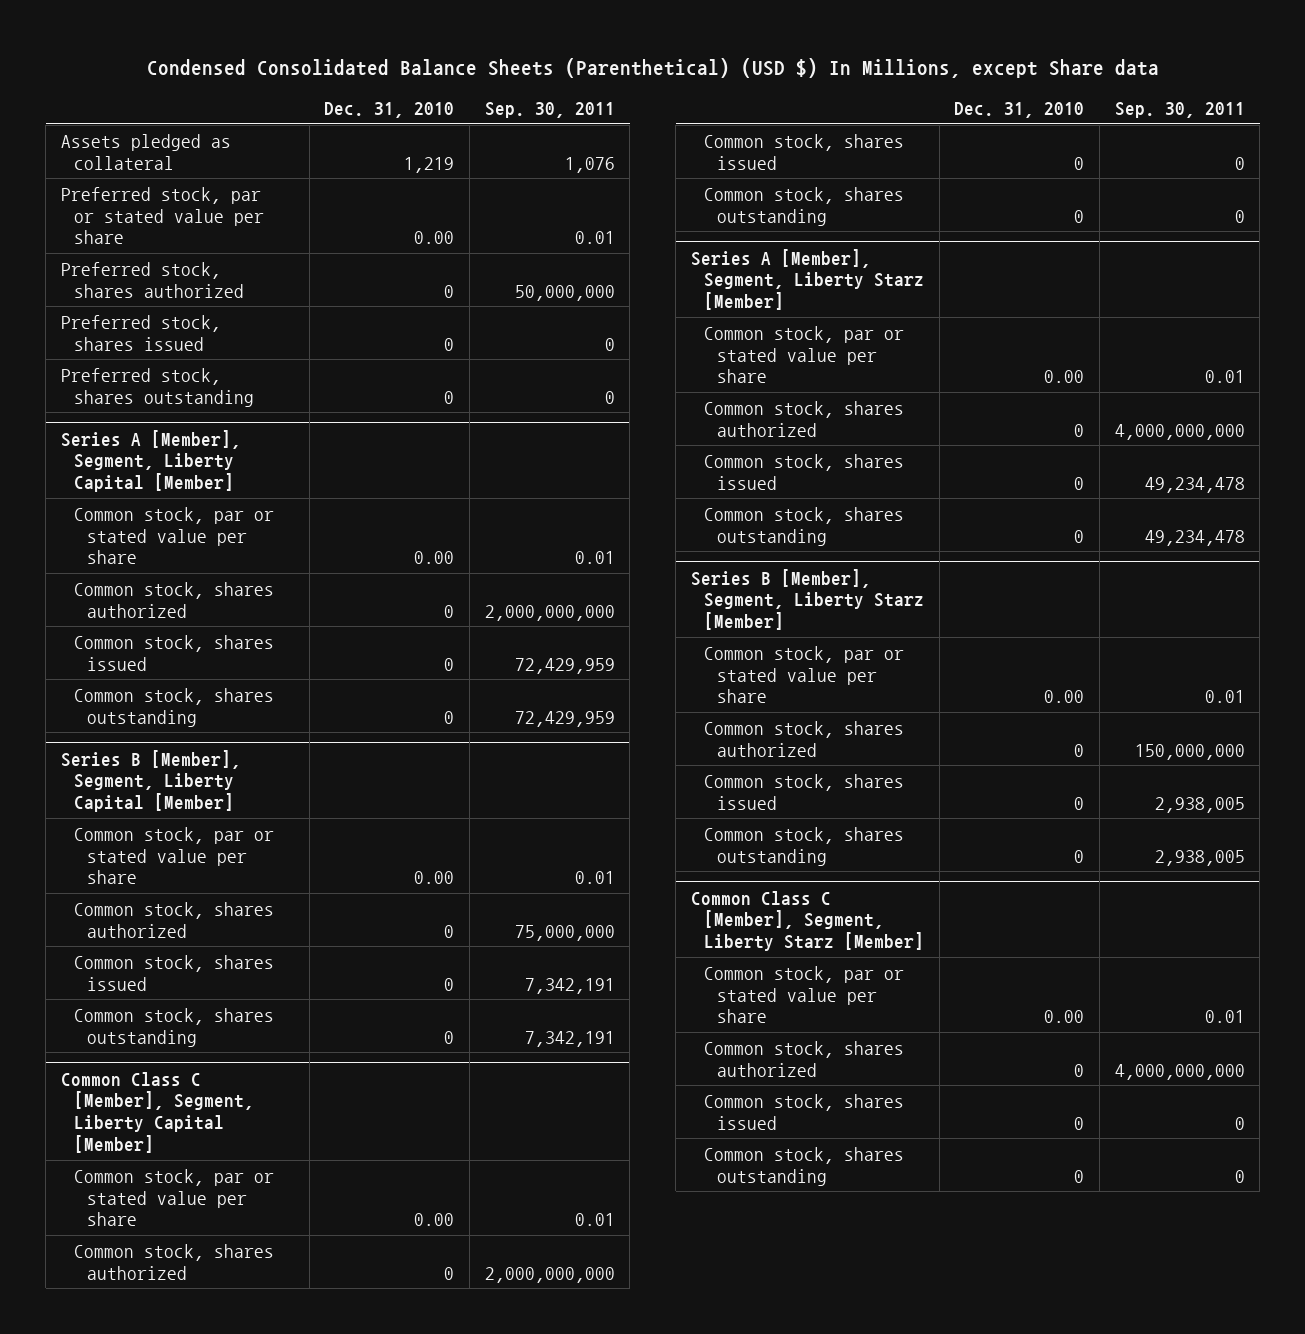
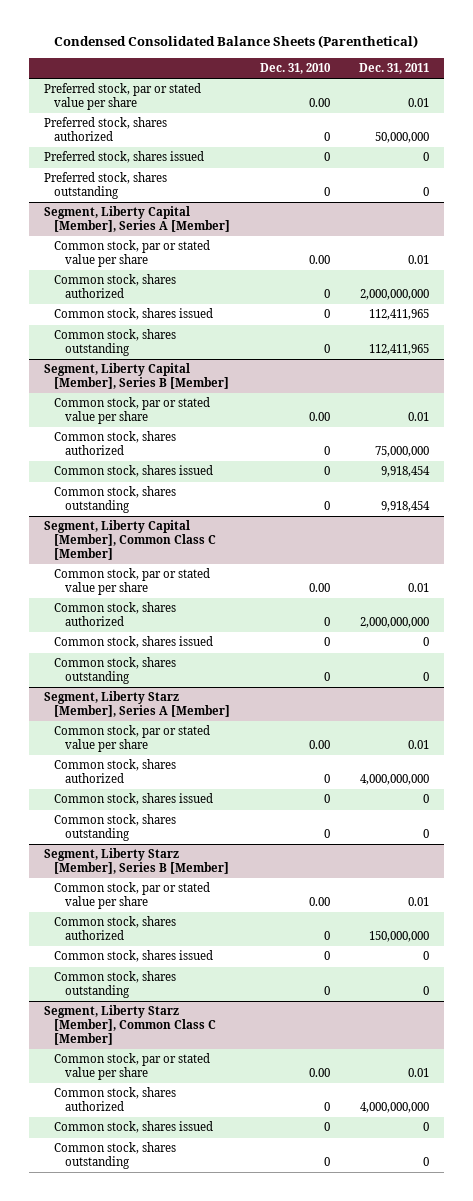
[146,57,1159,78] Condensed Consolidated Balance Sheets (Parenthetical) (USD $) In Millions, except Share data -> [54,35,419,49] Condensed Consolidated Balance Sheets (Parenthetical)
[484,101,615,118] Sep. 30, 2011 -> none
none -> [359,63,430,75] Dec. 31, 2011
[60,133,231,170] Assets pledged as collateral -> none
[60,429,241,493] Series A [Member], Segment, Liberty Capital [Member] -> [43,206,231,233] Segment, Liberty Capital [Member], Series A [Member]
[60,749,241,813] Series B [Member], Segment, Liberty Capital [Member] -> [43,363,230,390] Segment, Liberty Capital [Member], Series B [Member]
[60,1071,255,1154] Common Class C [Member], Segment, Liberty Capital [Member] -> [43,520,217,561] Segment, Liberty Capital [Member], Common Class C [Member]
[690,248,925,311] Series A [Member], Segment, Liberty Starz [Member] -> [43,691,231,718] Segment, Liberty Starz [Member], Series A [Member]
[690,568,925,631] Series B [Member], Segment, Liberty Starz [Member] -> [43,848,230,875] Segment, Liberty Starz [Member], Series B [Member]
[690,890,925,952] Common Class C [Member], Segment, Liberty Starz [Member] -> [43,1005,217,1046] Segment, Liberty Starz [Member], Common Class C [Member]

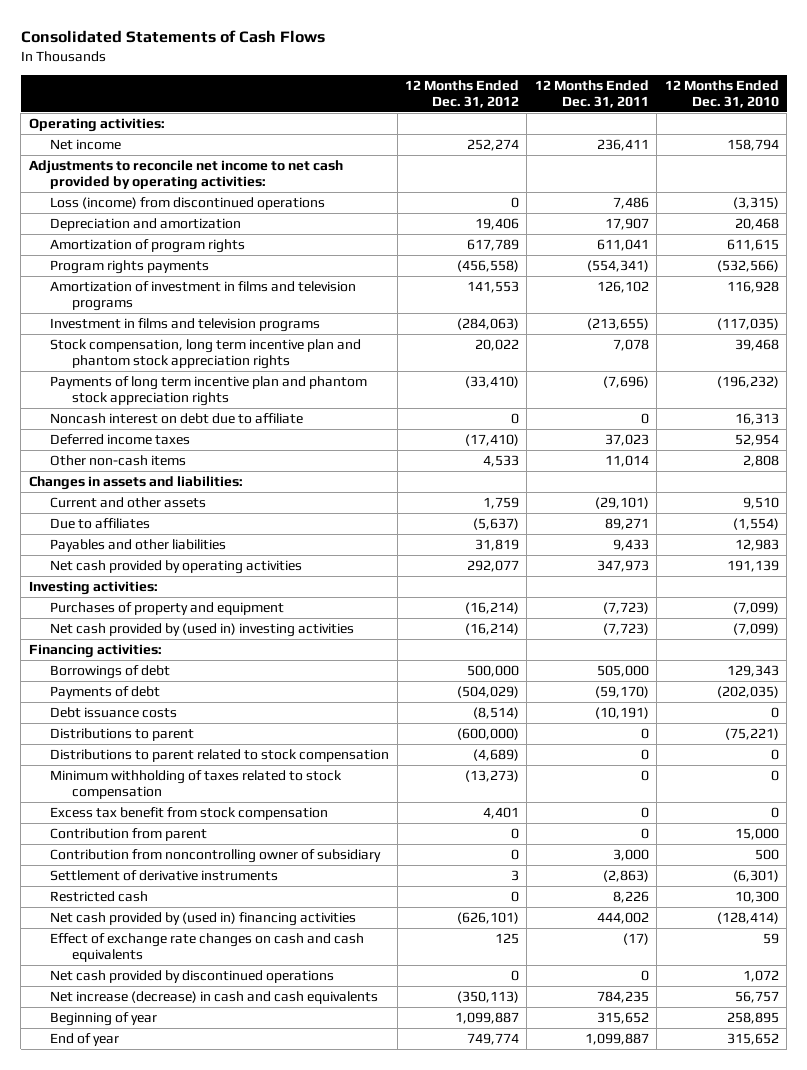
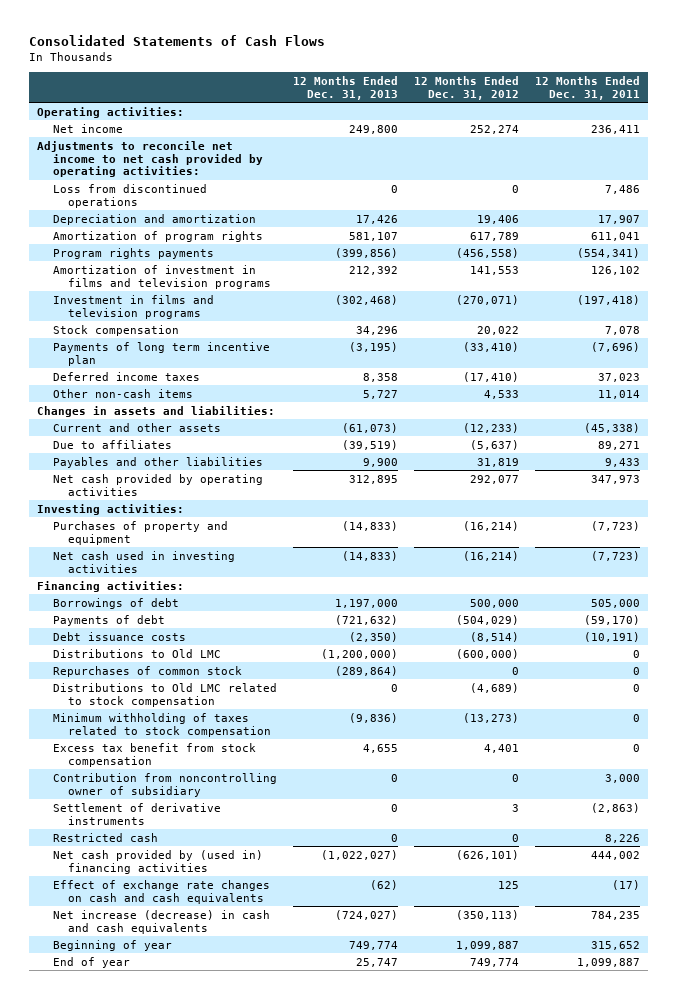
[664,79,779,109] 12 Months Ended Dec. 31, 2010 -> none
none -> [292,75,398,100] 12 Months Ended Dec. 31, 2013
[50,196,326,210] Loss (income) from discontinued operations -> [52,183,207,208] Loss from discontinued operations
[50,412,304,424] Noncash interest on debt due to affiliate -> none
[457,317,520,330] (284,063) -> [455,294,519,305] (270,071)
[586,317,649,330] (213,655) -> [576,294,640,305] (197,418)
[50,338,362,370] Stock compensation, long term incentive plan and phantom stock appreciation rights -> [52,324,179,336] Stock compensation
[50,375,368,407] Payments of long term incentive plan and phantom stock appreciation rights -> [52,341,270,366] Payments of long term incentive plan
[483,496,520,509] 1,759 -> [462,422,519,433] (12,233)
[594,496,649,509] (29,101) -> [583,422,640,433] (45,338)
[50,622,355,637] Net cash provided by (used in) investing activities -> [52,550,235,573] Net cash used in investing activities
[50,727,195,741] Distributions to parent -> [52,648,221,658] Distributions to Old LMC
none -> [52,665,242,677] Repurchases of common stock
[50,748,390,762] Distributions to parent related to stock compensation -> [52,682,277,707] Distributions to Old LMC related to stock compensation
[50,827,208,841] Contribution from parent -> none
[50,969,335,983] Net cash provided by discontinued operations -> none

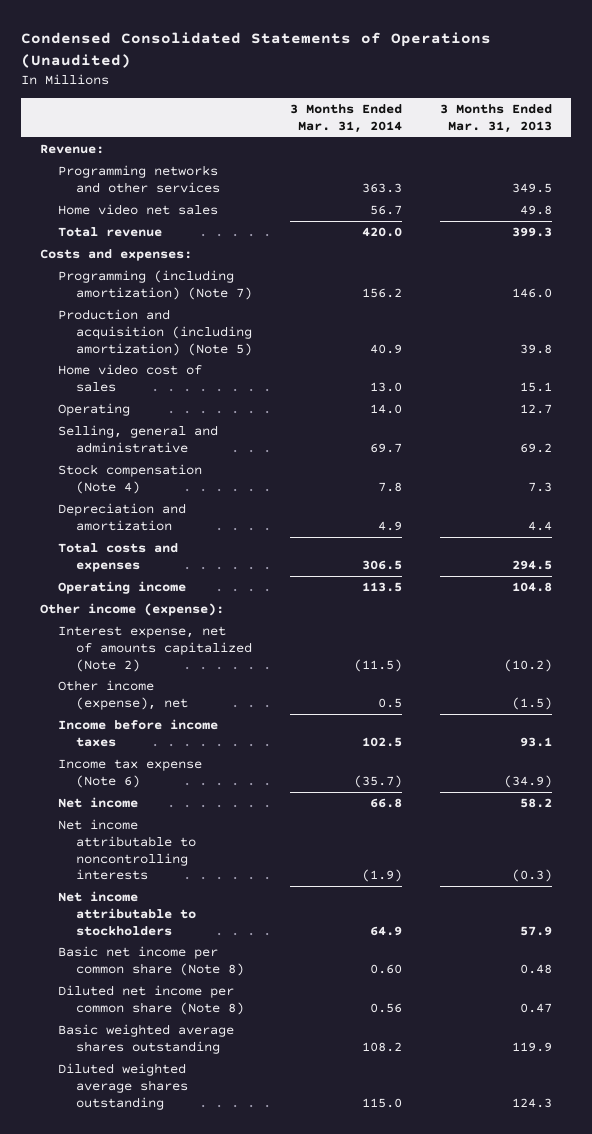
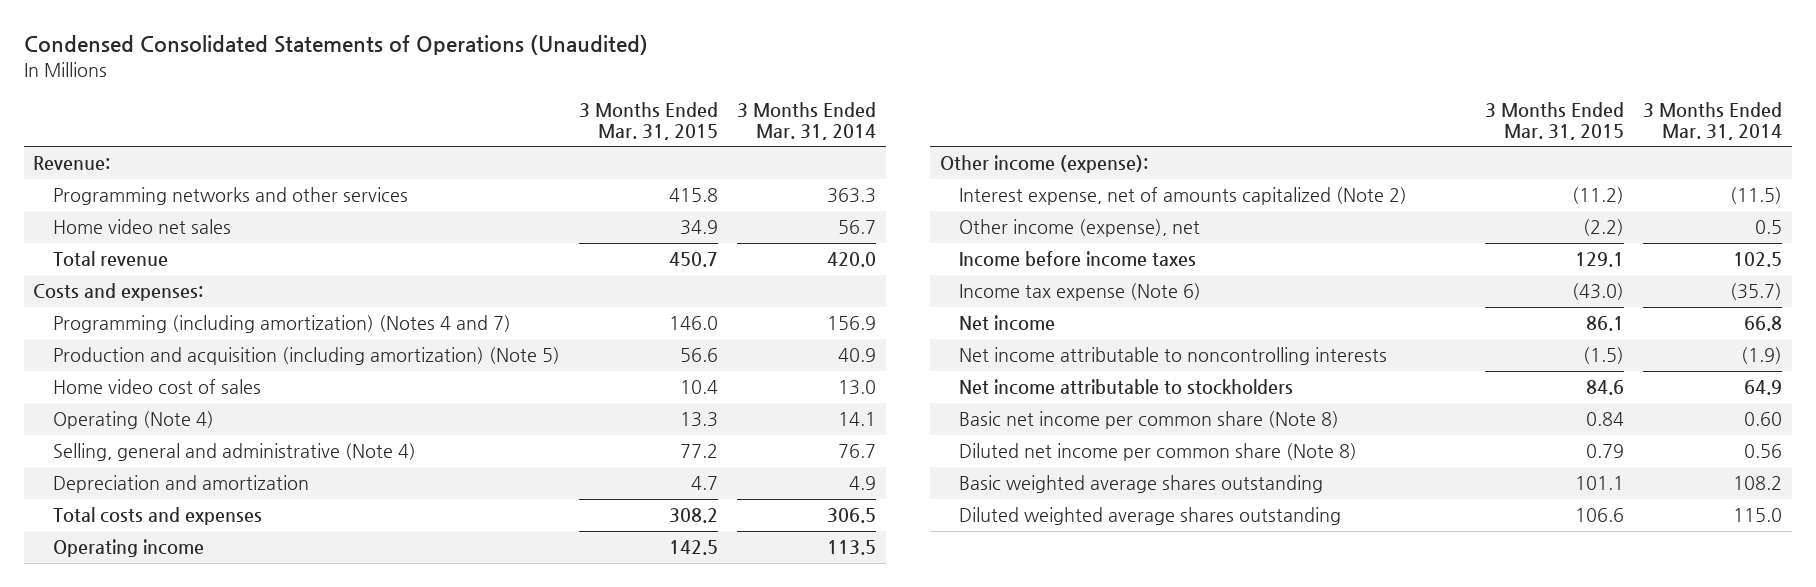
[440,104,553,133] 3 Months Ended Mar. 31, 2013 -> none
none -> [579,101,719,140] 3 Months Ended Mar. 31, 2015
[57,270,252,300] Programming (including amortization) (Note 7) -> [53,315,512,334] Programming (including amortization) (Notes 4 and 7)
[362,287,403,298] 156.2 -> [827,316,877,331] 156.9
[57,464,202,494] Stock compensation (Note 4) -> none
[57,403,130,417] Operating -> [53,411,215,430] Operating (Note 4)
[370,404,403,415] 14.0 -> [838,412,877,427] 14.1
[57,425,218,453] Selling, general and administrative -> [53,443,417,462] Selling, general and administrative (Note 4)
[370,442,403,453] 69.7 -> [838,444,877,459] 76.7

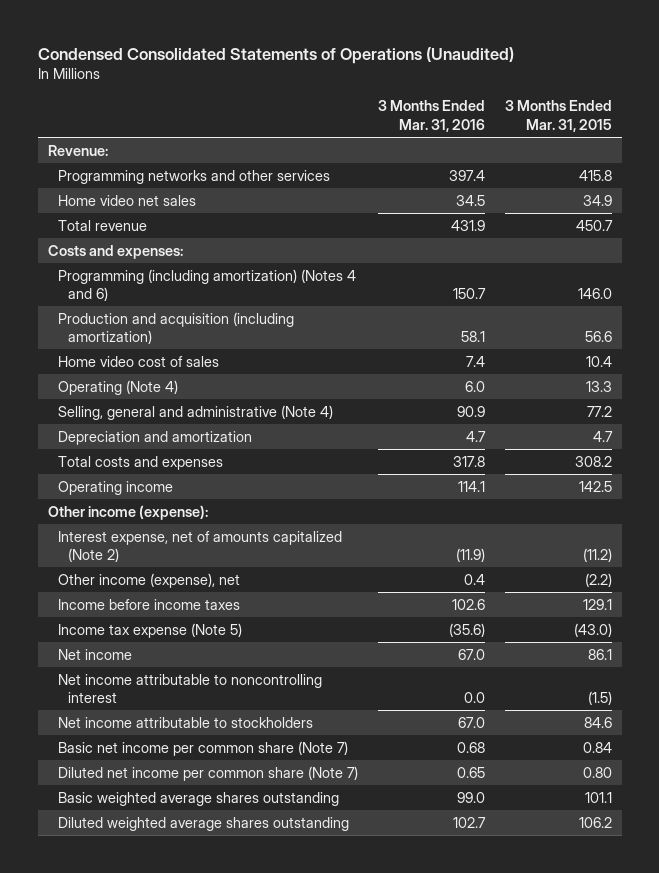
[737,101,877,140] 3 Months Ended Mar. 31, 2014 -> none
none -> [377,100,485,133] 3 Months Ended Mar. 31, 2016
[53,315,512,334] Programming (including amortization) (Notes 4 and 7) -> [57,268,356,302] Programming (including amortization) (Notes 4 and 6)
[53,347,561,366] Production and acquisition (including amortization) (Note 5) -> [57,311,294,345] Production and acquisition (including amortization)
[959,283,1202,302] Income tax expense (Note 6) -> [57,622,242,638] Income tax expense (Note 5)
[959,347,1388,366] Net income attributable to noncontrolling interests -> [57,673,322,704] Net income attributable to noncontrolling interest
[959,411,1340,430] Basic net income per common share (Note 8) -> [57,740,348,756] Basic net income per common share (Note 7)
[959,443,1358,462] Diluted net income per common share (Note 8) -> [57,765,358,781] Diluted net income per common share (Note 7)
[1586,444,1625,459] 0.79 -> [582,766,612,778] 0.80
[1575,508,1625,523] 106.6 -> [578,816,612,828] 106.2

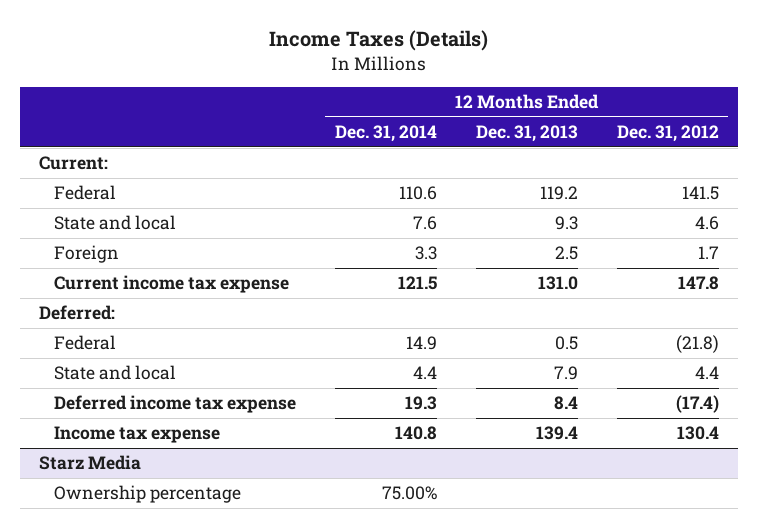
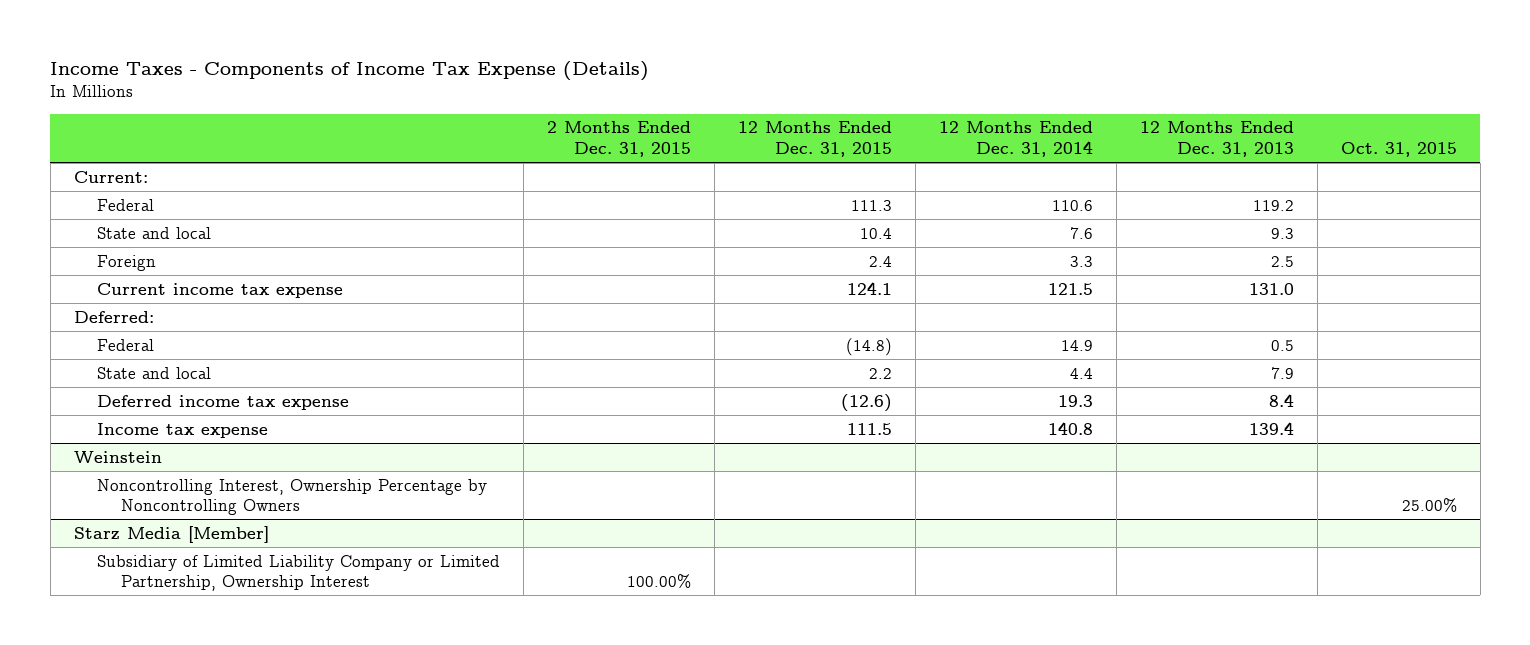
[268,30,488,52] Income Taxes (Details) -> [50,61,650,82] Income Taxes - Components of Income Tax Expense (Details)
[616,125,719,143] Dec. 31, 2012 -> none
none -> [547,121,692,157] 2 Months Ended Dec. 31, 2015
none -> [738,121,893,157] 12 Months Ended Dec. 31, 2015
none -> [1340,141,1457,157] Oct. 31, 2015
[53,485,241,504] Ownership percentage -> none
none -> [73,450,162,463] Weinstein
none -> [97,478,488,516] Noncontrolling Interest, Ownership Percentage by Noncontrolling Owners
[39,455,142,471] Starz Media -> [73,525,269,543] Starz Media [Member]
none -> [97,554,501,592] Subsidiary of Limited Liability Company or Limited Partnership, Ownership Interest

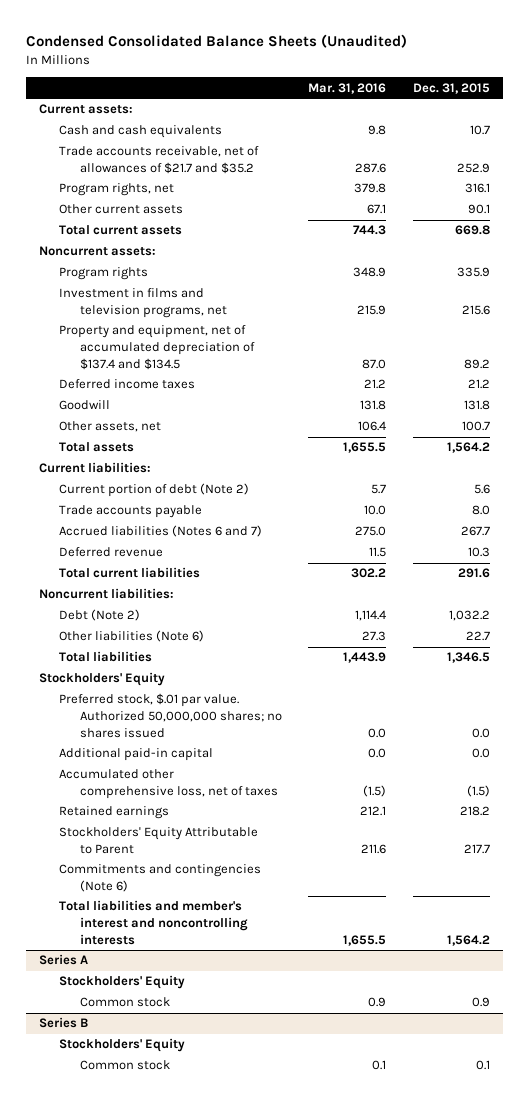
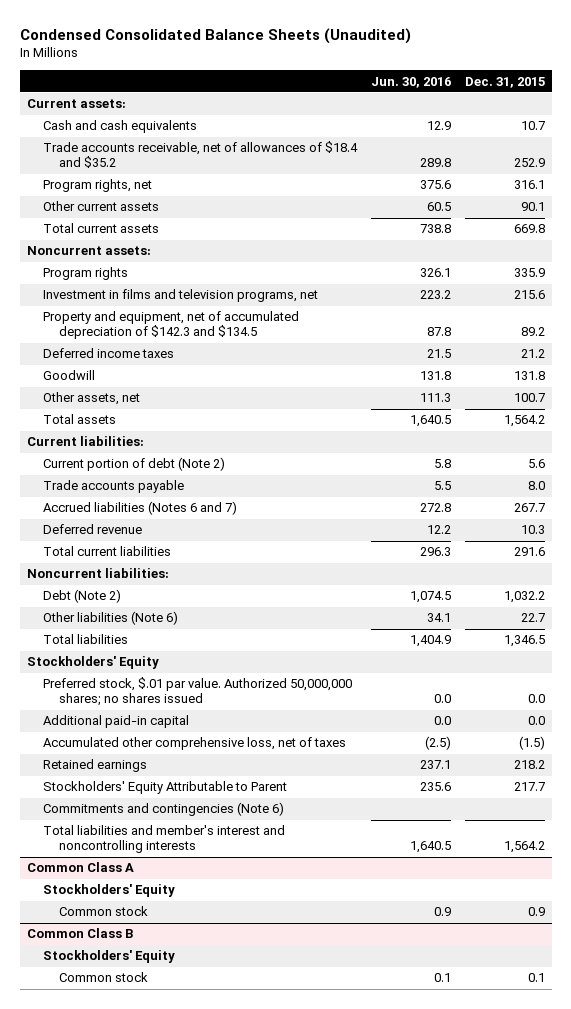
[308,82,387,94] Mar. 31, 2016 -> none
none -> [370,76,451,88] Jun. 30, 2016
[59,146,260,175] Trade accounts receivable, net of allowances of $21.7 and $35.2 -> [42,141,358,169] Trade accounts receivable, net of allowances of $18.4 and $35.2
[59,325,255,370] Property and equipment, net of accumulated depreciation of $137.4 and $134.5 -> [42,311,299,340] Property and equipment, net of accumulated depreciation of $142.3 and $134.5
[39,954,89,966] Series A -> [26,862,134,873] Common Class A
[39,1017,89,1029] Series B -> [26,928,134,939] Common Class B

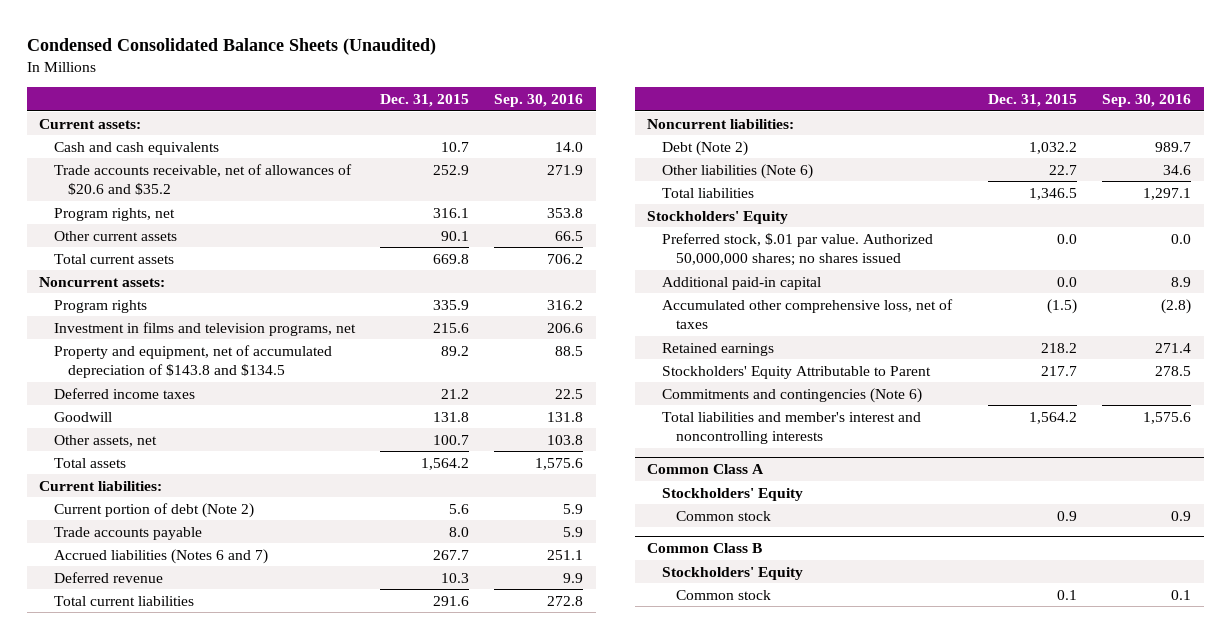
[370,76,451,88] Jun. 30, 2016 -> none
none -> [494,94,584,108] Sep. 30, 2016
[42,141,358,169] Trade accounts receivable, net of allowances of $18.4 and $35.2 -> [53,163,352,196] Trade accounts receivable, net of allowances of $20.6 and $35.2
[42,311,299,340] Property and equipment, net of accumulated depreciation of $142.3 and $134.5 -> [53,344,332,379] Property and equipment, net of accumulated depreciation of $143.8 and $134.5

